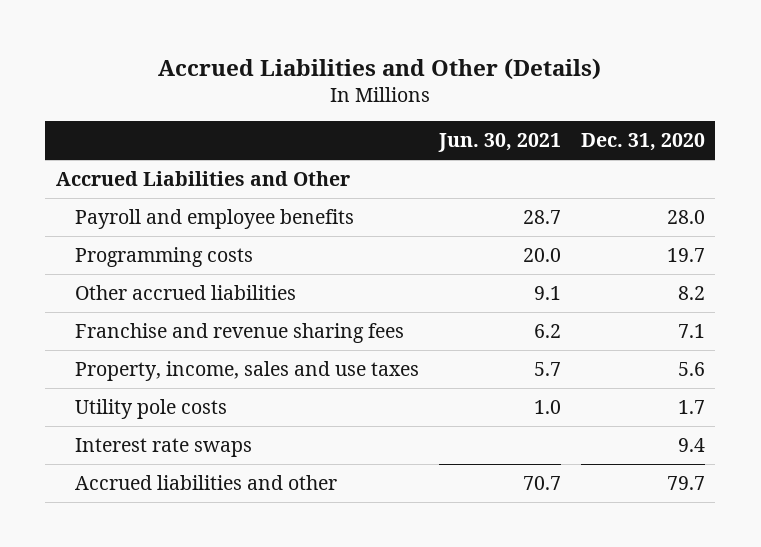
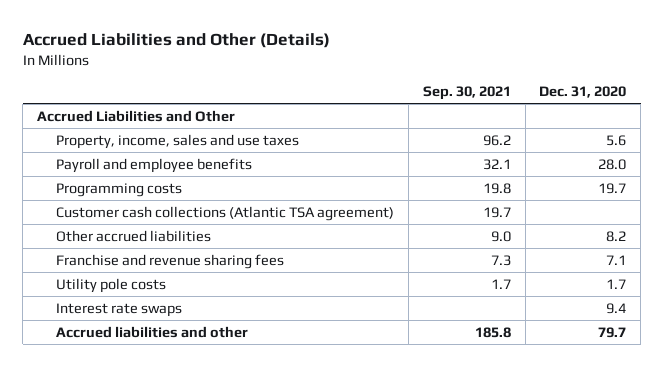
[438,132,562,152] Jun. 30, 2021 -> none
none -> [422,86,511,101] Sep. 30, 2021
[75,360,420,381] Property, income, sales and use taxes -> [56,133,300,149] Property, income, sales and use taxes
none -> [56,205,395,221] Customer cash collections (Atlantic TSA agreement)

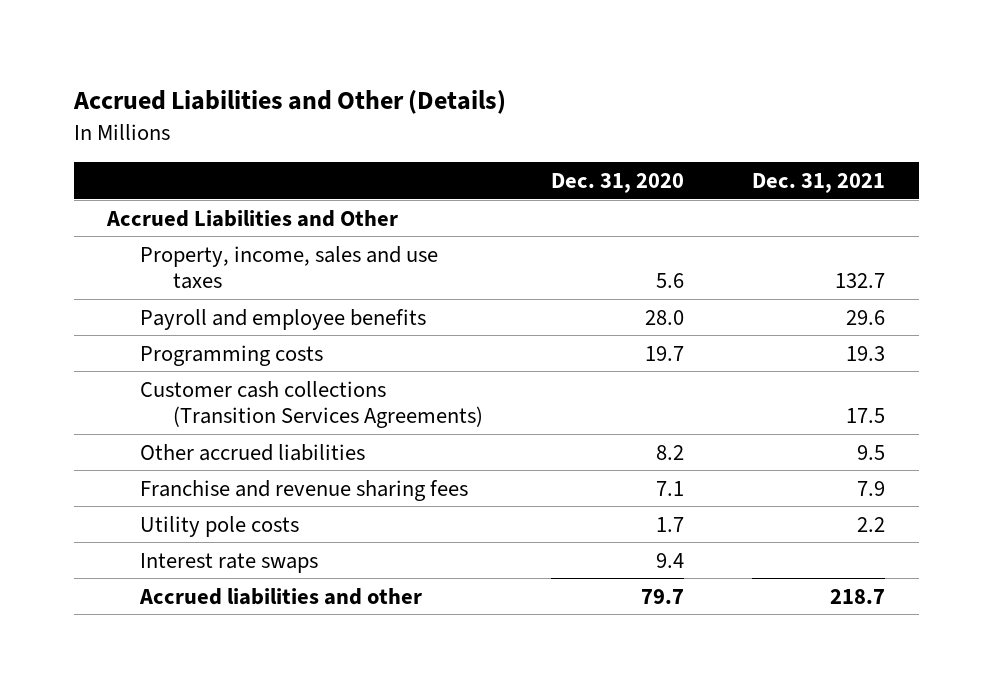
[422,86,511,101] Sep. 30, 2021 -> none
none -> [751,172,885,193] Dec. 31, 2021
[56,205,395,221] Customer cash collections (Atlantic TSA agreement) -> [140,380,484,429] Customer cash collections (Transition Services Agreements)

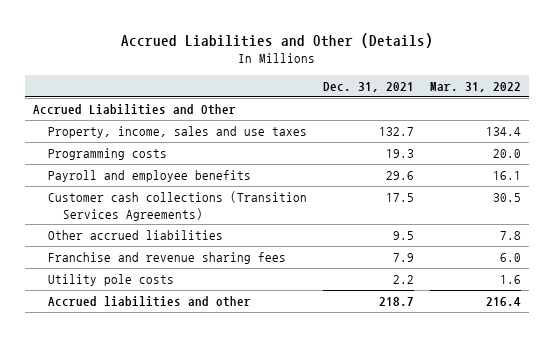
[551,172,685,193] Dec. 31, 2020 -> none
none -> [430,81,522,92] Mar. 31, 2022
[140,308,427,330] Payroll and employee benefits -> [47,170,251,183] Payroll and employee benefits
[140,552,319,573] Interest rate swaps -> none

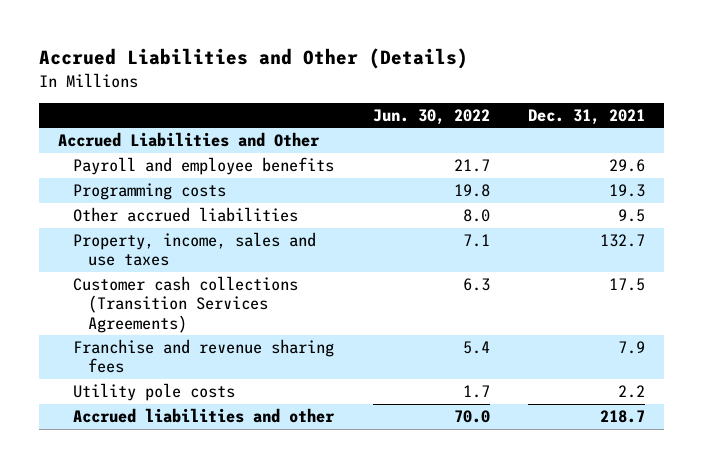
[430,81,522,92] Mar. 31, 2022 -> none
none -> [372,108,490,125] Jun. 30, 2022
[47,148,167,161] Programming costs -> [73,182,227,200] Programming costs
[47,126,307,139] Property, income, sales and use taxes -> [73,231,317,267] Property, income, sales and use taxes
[47,191,307,221] Customer cash collections (Transition Services Agreements) -> [73,275,299,333] Customer cash collections (Transition Services Agreements)

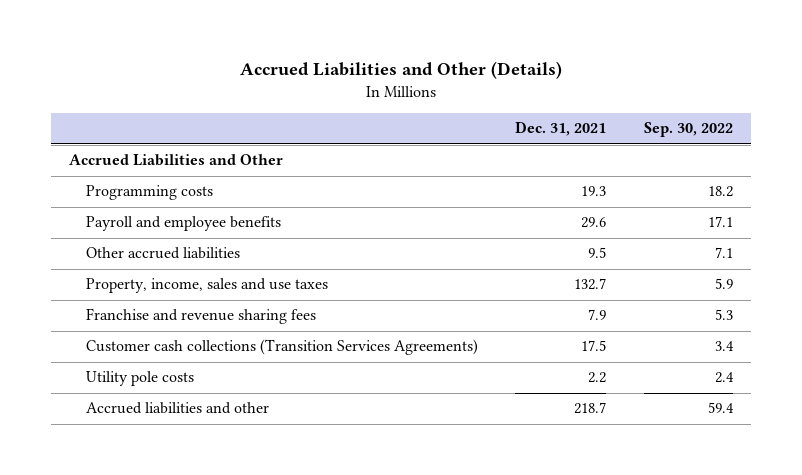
[372,108,490,125] Jun. 30, 2022 -> none
none -> [643,122,733,138] Sep. 30, 2022
[73,156,335,175] Payroll and employee benefits -> [86,216,282,232] Payroll and employee benefits
[73,275,299,333] Customer cash collections (Transition Services Agreements) -> [86,339,479,356] Customer cash collections (Transition Services Agreements)

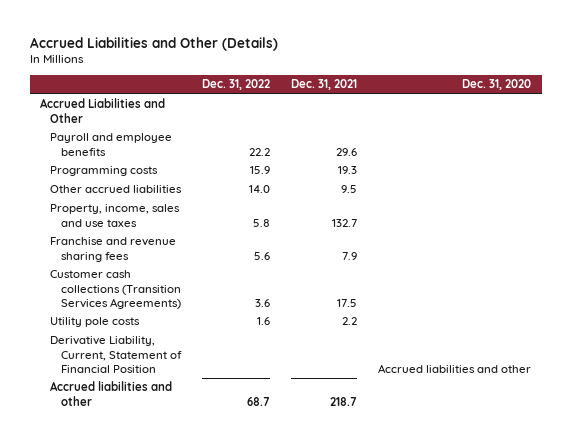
[643,122,733,138] Sep. 30, 2022 -> none
none -> [202,79,271,91] Dec. 31, 2022
none -> [462,79,532,91] Dec. 31, 2020
[86,185,214,201] Programming costs -> [50,166,159,177] Programming costs
none -> [50,336,182,373] Derivative Liability, Current, Statement of Financial Position

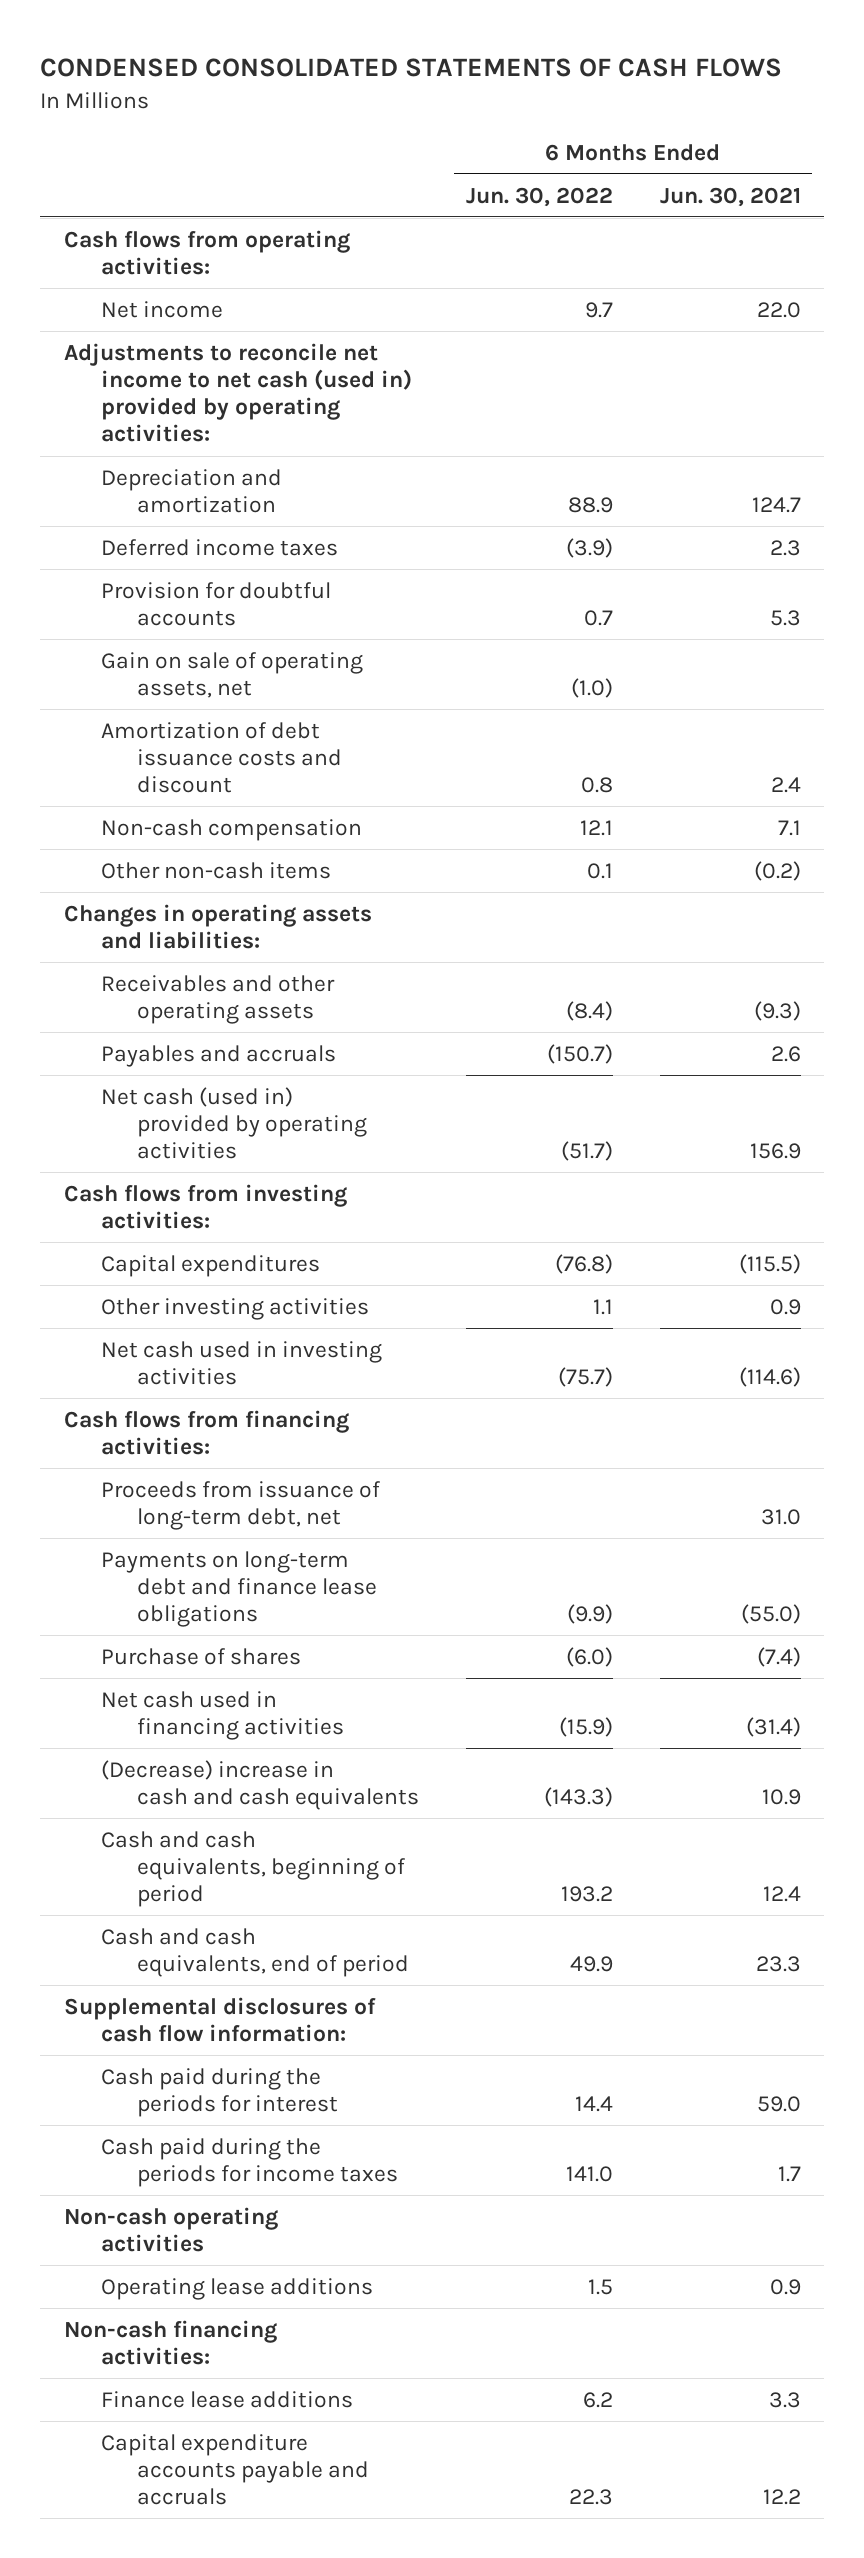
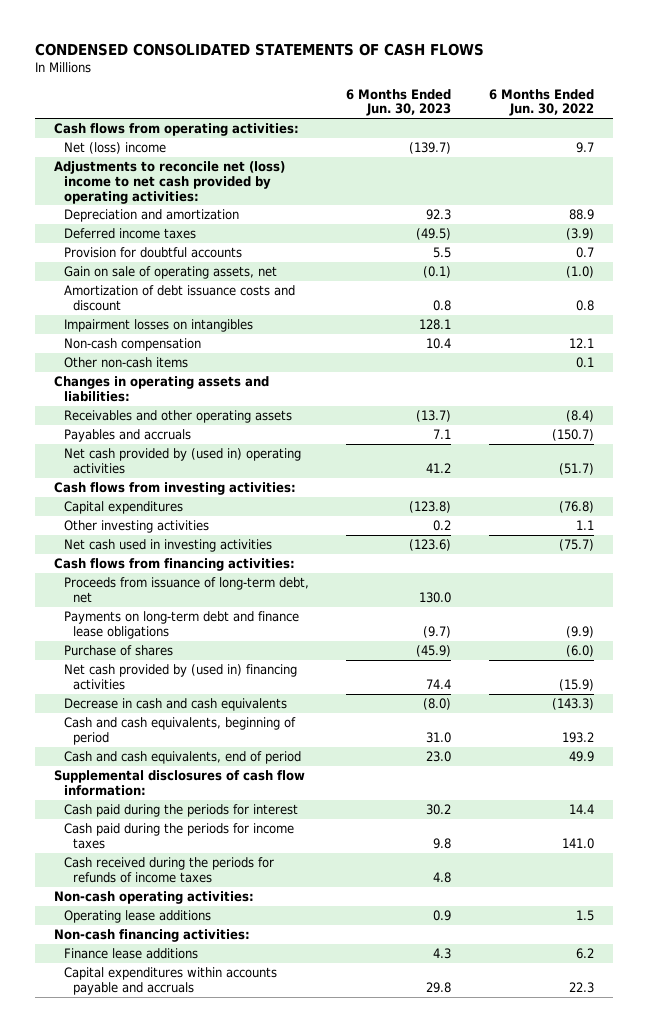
[659,186,801,207] Jun. 30, 2021 -> none
none -> [346,88,452,117] 6 Months Ended Jun. 30, 2023
[100,300,223,318] Net income -> [63,142,166,155] Net (loss) income
[63,342,412,443] Adjustments to reconcile net income to net cash (used in) provided by operating activities: -> [54,161,286,204] Adjustments to reconcile net (loss) income to net cash provided by operating activities:
none -> [63,319,253,333] Impairment losses on intangibles
[100,1086,368,1160] Net cash (used in) provided by operating activities -> [63,448,301,474] Net cash provided by (used in) operating activities
[100,1690,345,1740] Net cash used in financing activities -> [63,664,297,690] Net cash provided by (used in) financing activities
[100,1759,420,1810] (Decrease) increase in cash and cash equivalents -> [63,698,287,712] Decrease in cash and cash equivalents
none -> [63,857,274,883] Cash received during the periods for refunds of income taxes
[63,2206,278,2252] Non-cash operating activities -> [54,891,255,905] Non-cash operating activities:
[100,2433,370,2506] Capital expenditure accounts payable and accruals -> [63,967,277,995] Capital expenditures within accounts payable and accruals

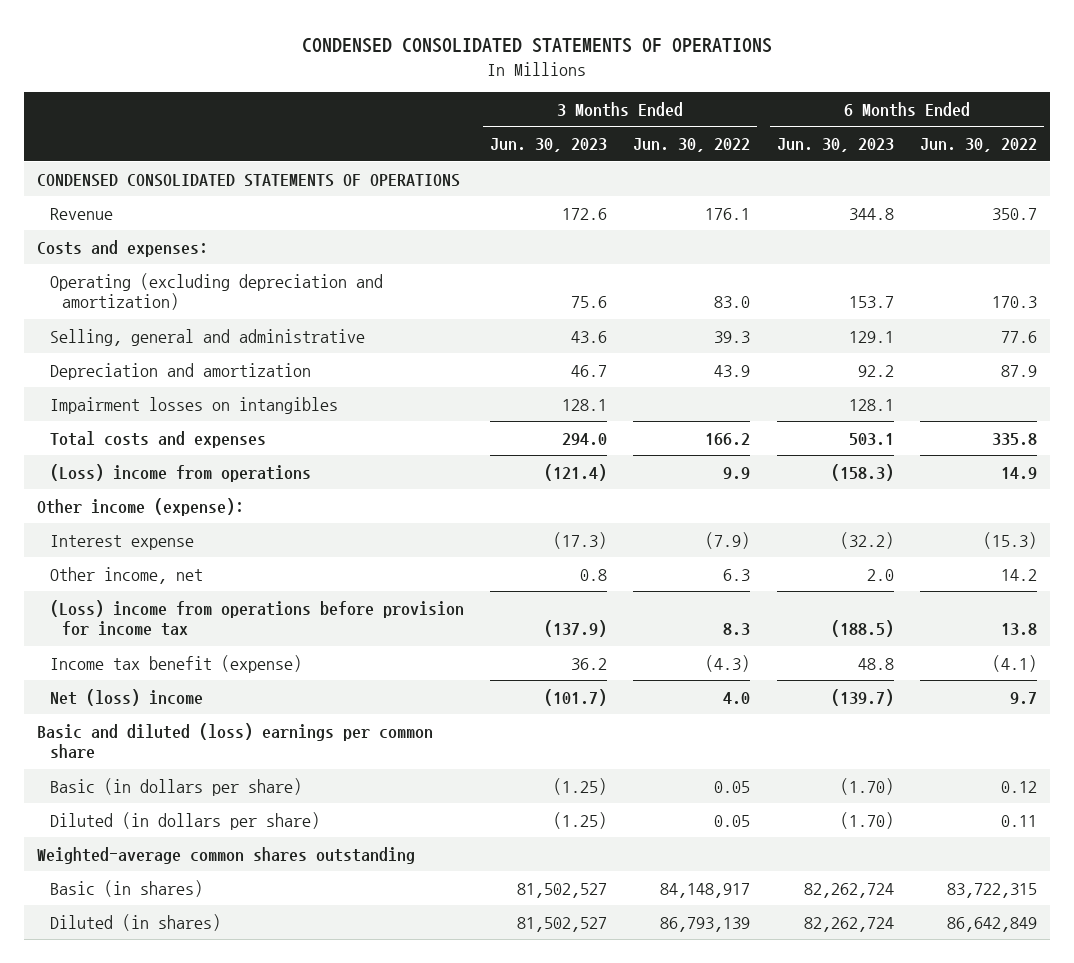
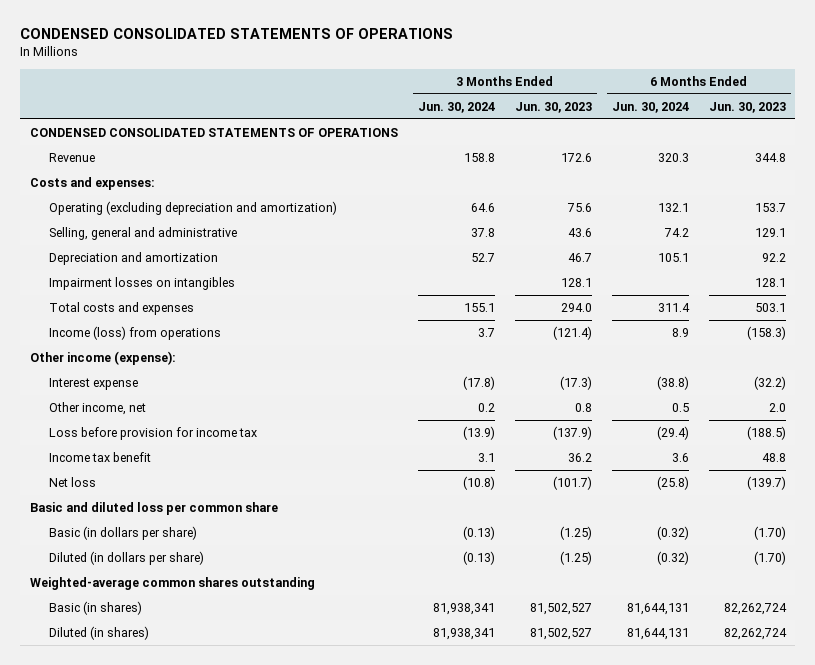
[633,138,751,153] Jun. 30, 2022 -> none
[920,138,1038,153] Jun. 30, 2022 -> none
none -> [417,101,495,113] Jun. 30, 2024
none -> [611,101,689,113] Jun. 30, 2024
[49,463,311,482] (Loss) income from operations -> [49,325,222,340] Income (loss) from operations
[49,599,464,637] (Loss) income from operations before provision for income tax -> [49,426,258,440] Loss before provision for income tax
[49,654,302,673] Income tax benefit (expense) -> [49,451,152,462] Income tax benefit
[49,688,203,706] Net (loss) income -> [49,476,97,487] Net loss
[36,722,433,759] Basic and diluted (loss) earnings per common share -> [29,501,278,515] Basic and diluted loss per common share

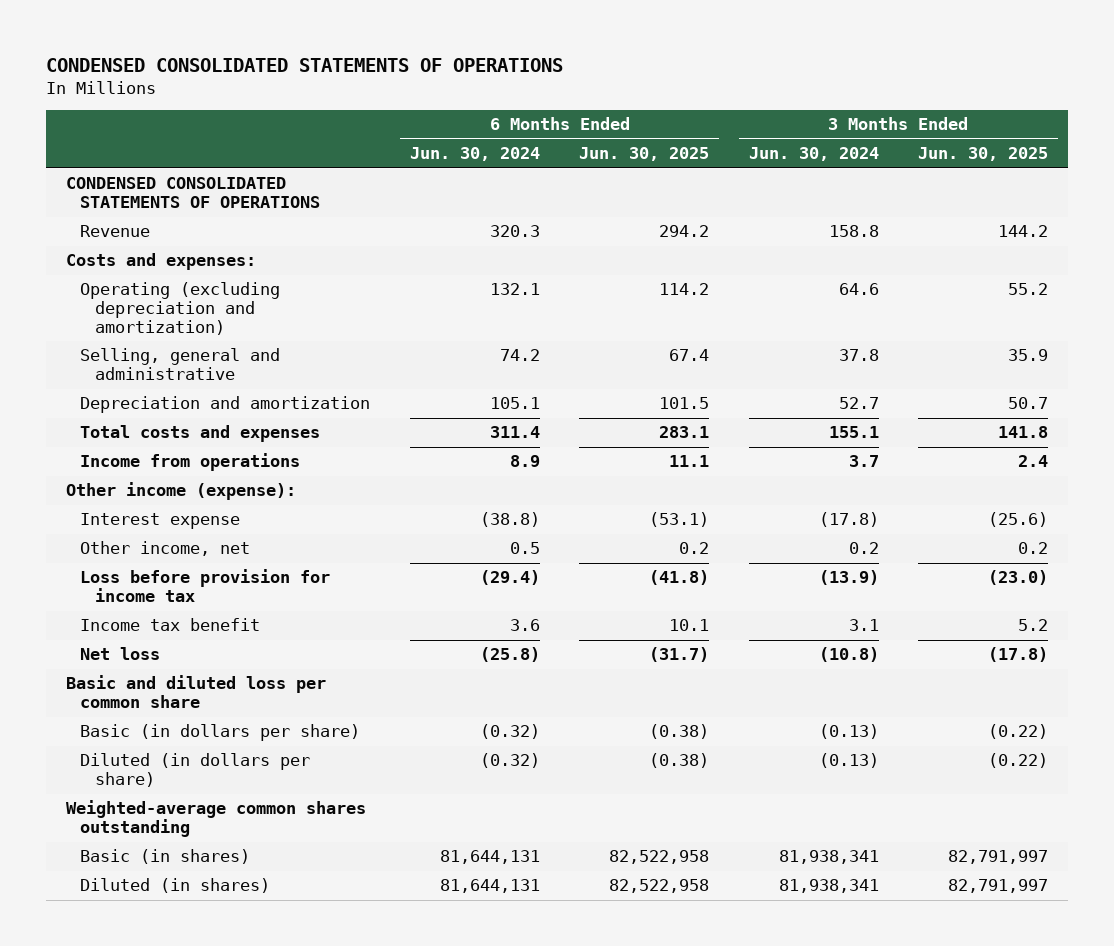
[514,101,592,113] Jun. 30, 2023 -> none
[708,101,786,113] Jun. 30, 2023 -> none
none -> [579,147,710,162] Jun. 30, 2025
none -> [918,147,1049,162] Jun. 30, 2025
[49,276,236,290] Impairment losses on intangibles -> none
[49,325,222,340] Income (loss) from operations -> [80,453,301,472] Income from operations

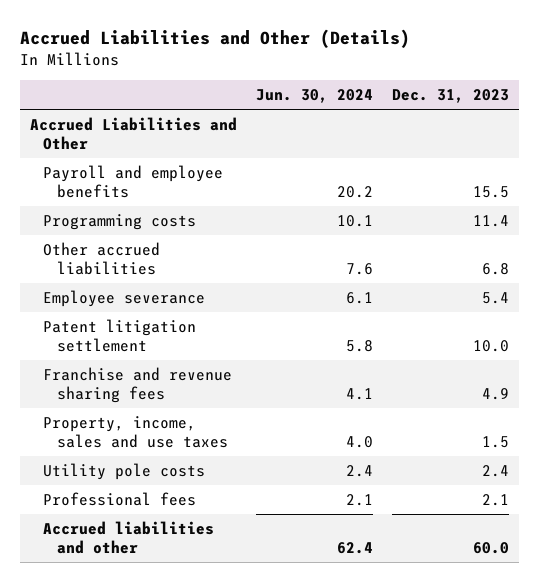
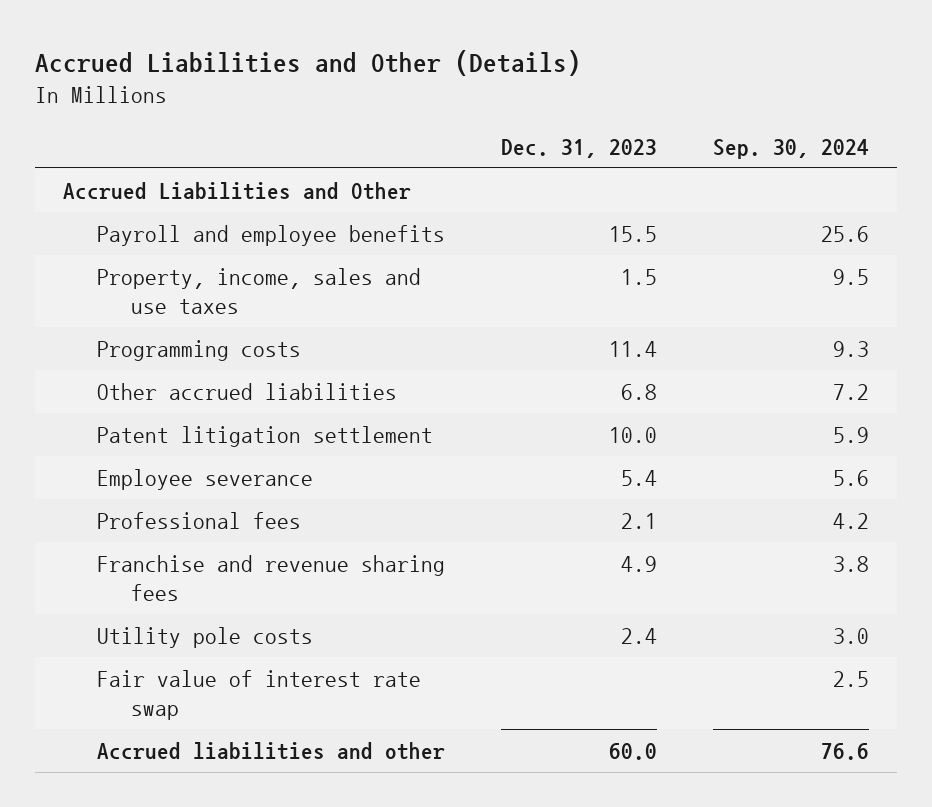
[255,89,373,104] Jun. 30, 2024 -> none
none -> [712,138,869,159] Sep. 30, 2024
[43,416,228,448] Property, income, sales and use taxes -> [97,267,422,314] Property, income, sales and use taxes
[43,290,206,308] Employee severance -> [97,468,314,490] Employee severance
[43,492,197,507] Professional fees -> [97,511,302,529] Professional fees
none -> [97,669,422,720] Fair value of interest rate swap

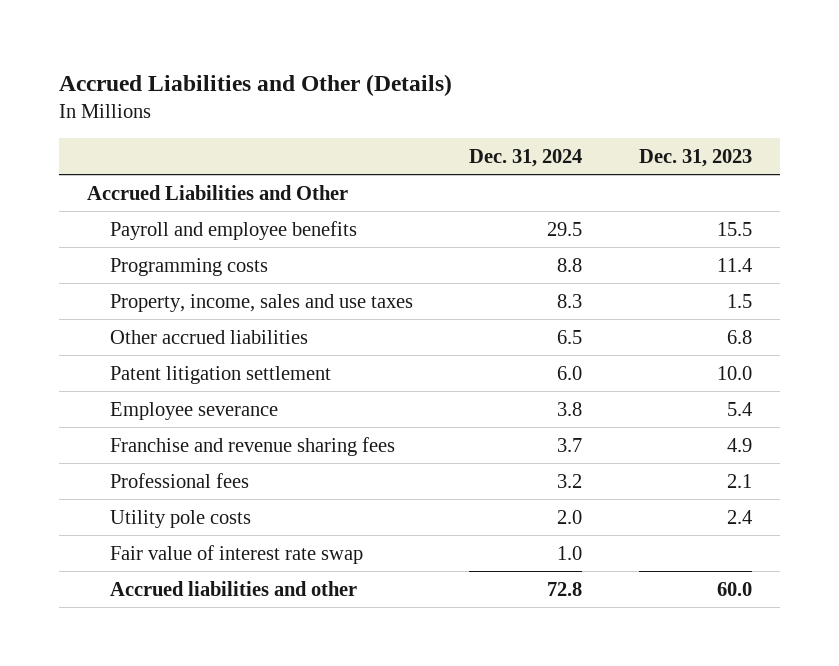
[712,138,869,159] Sep. 30, 2024 -> none
none -> [469,148,583,167] Dec. 31, 2024
[97,267,422,314] Property, income, sales and use taxes -> [109,293,413,312] Property, income, sales and use taxes
[97,511,302,529] Professional fees -> [109,472,249,488] Professional fees

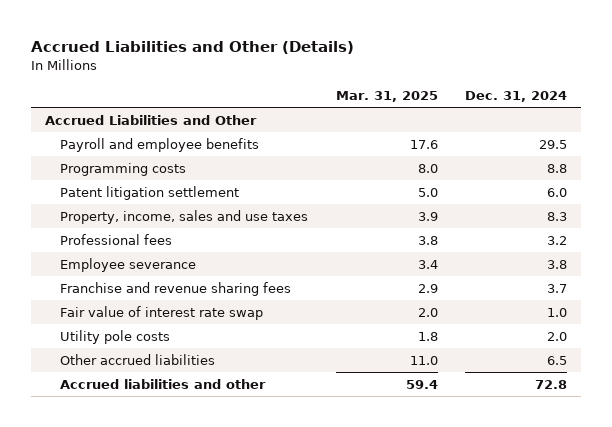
[638,148,752,167] Dec. 31, 2023 -> none
none -> [335,90,438,102] Mar. 31, 2025
[109,293,413,312] Property, income, sales and use taxes -> [60,209,309,224] Property, income, sales and use taxes
[109,472,249,488] Professional fees -> [60,233,173,245] Professional fees
[109,509,251,528] Utility pole costs -> [60,329,171,344] Utility pole costs
[109,329,308,344] Other accrued liabilities -> [60,353,216,365] Other accrued liabilities

